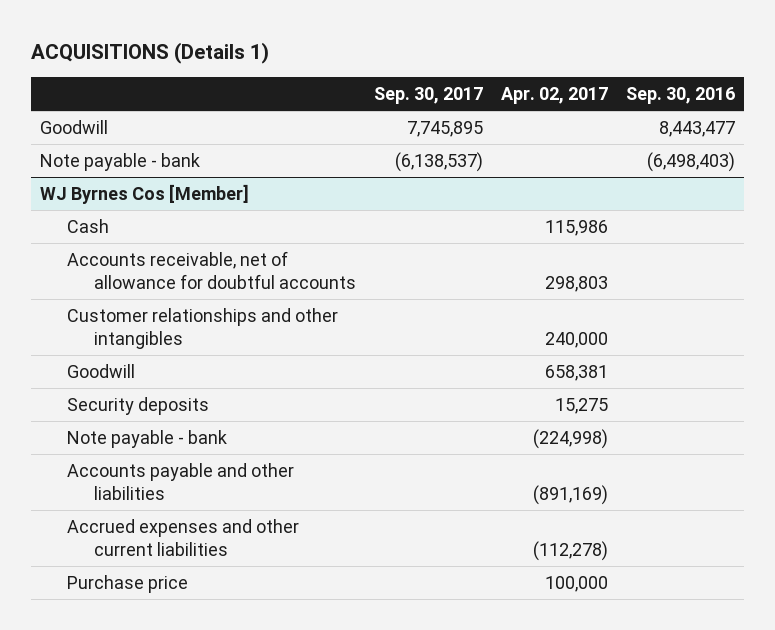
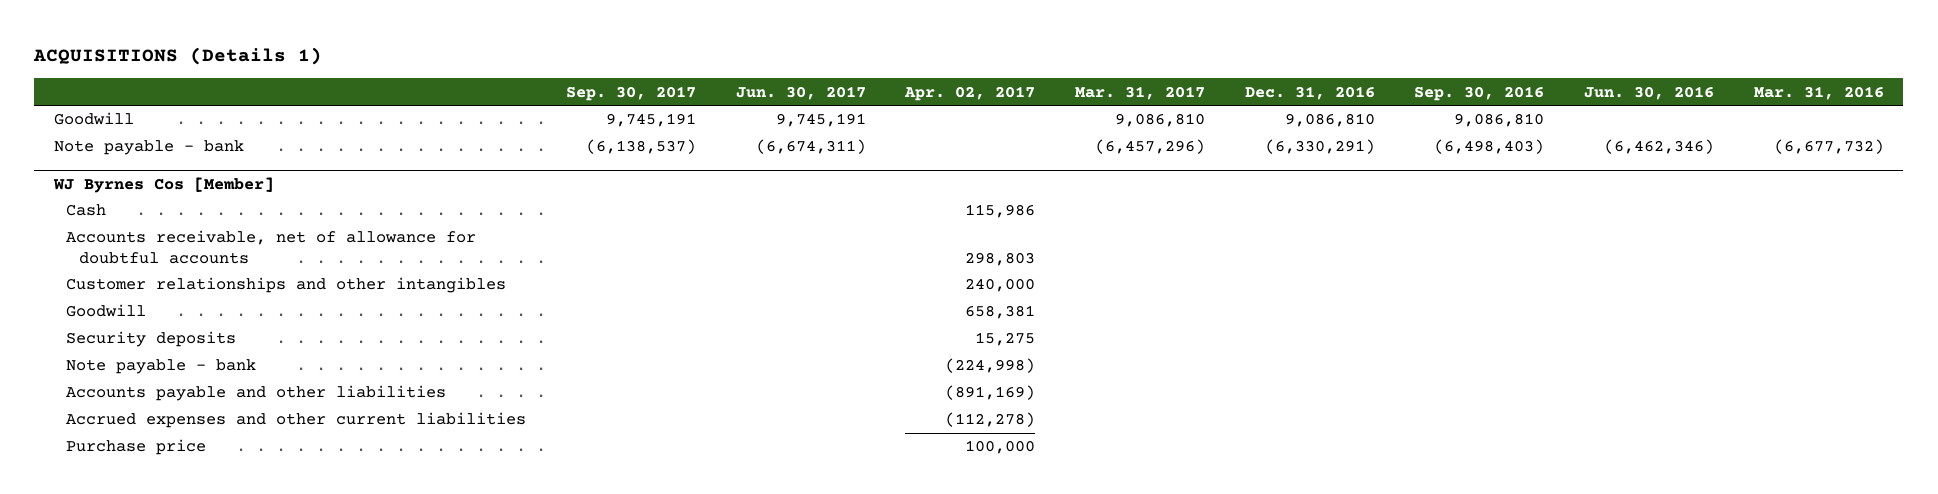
none -> [735,85,866,100] Jun. 30, 2017
none -> [1075,85,1206,100] Mar. 31, 2017
none -> [1244,85,1375,100] Dec. 31, 2016
none -> [1583,85,1714,100] Jun. 30, 2016
none -> [1753,85,1884,100] Mar. 31, 2016
[406,120,483,137] 7,745,895 -> [606,113,697,128] 9,745,191
[658,120,735,137] 8,443,477 -> [1454,113,1545,128] 9,086,810

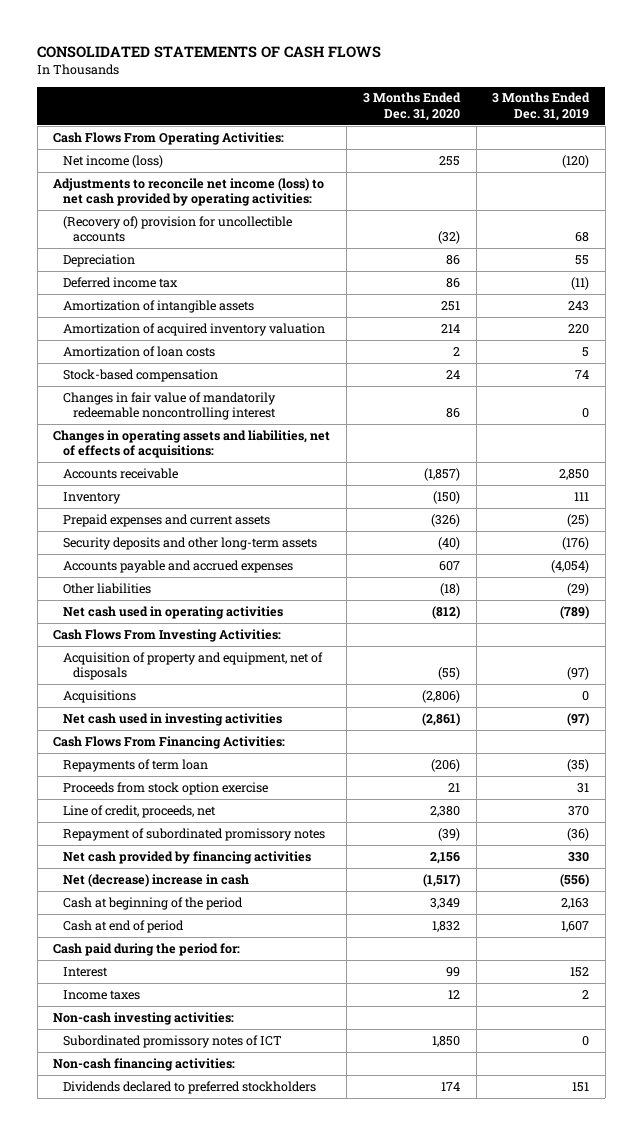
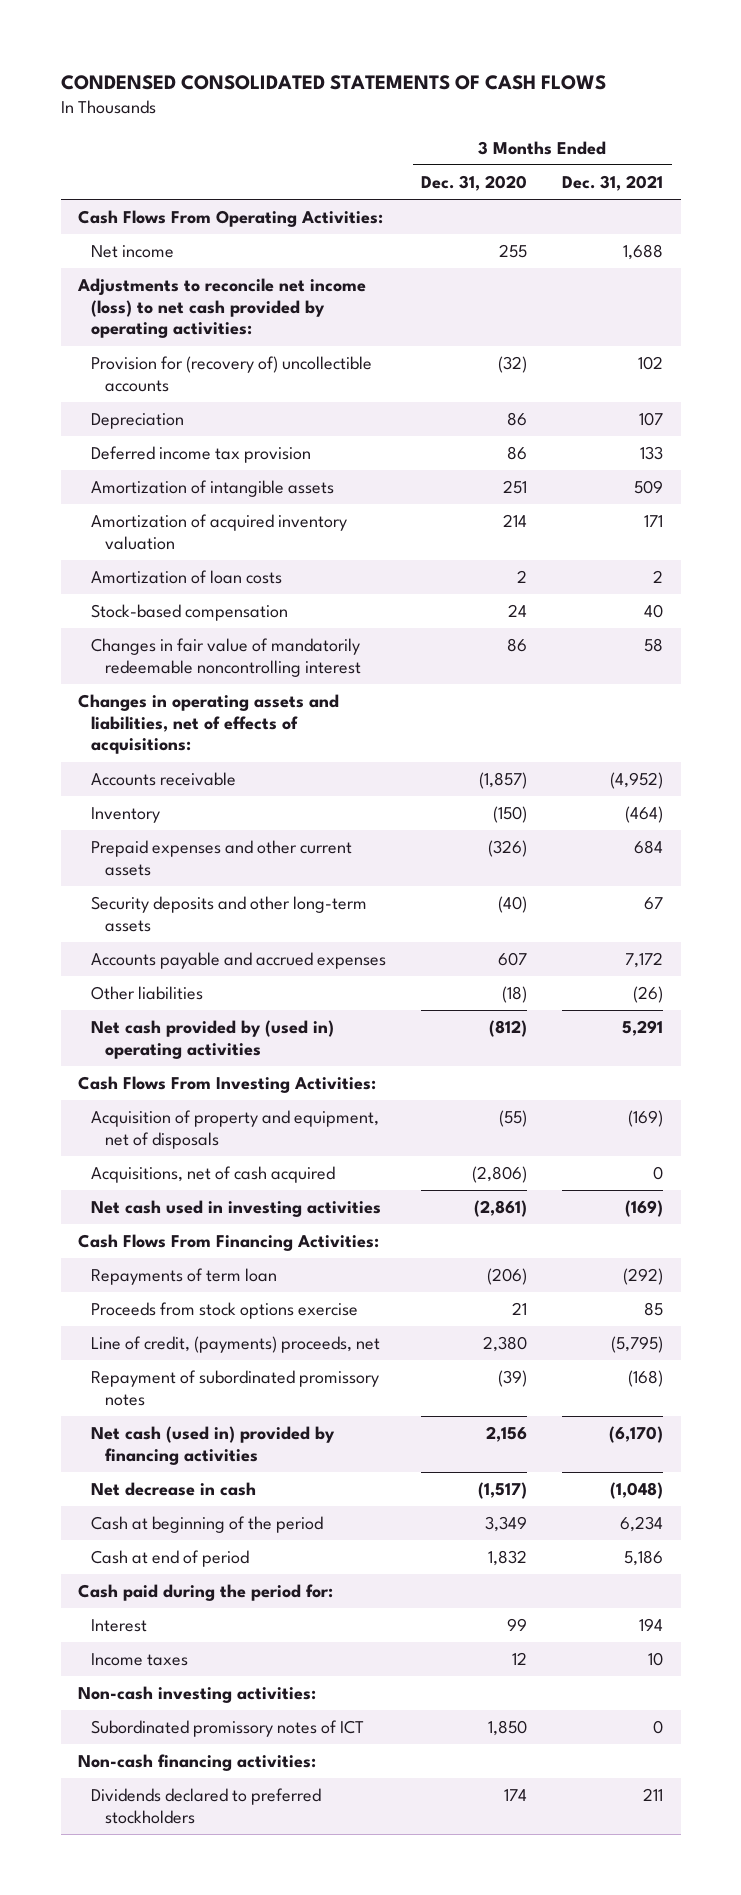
[37,45,382,58] CONSOLIDATED STATEMENTS OF CASH FLOWS -> [60,74,606,90] CONDENSED CONSOLIDATED STATEMENTS OF CASH FLOWS
[492,92,591,121] 3 Months Ended Dec. 31, 2019 -> none
none -> [562,174,664,191] Dec. 31, 2021
[63,154,164,168] Net income (loss) -> [91,244,175,258] Net income
[63,215,293,243] (Recovery of) provision for uncollectible accounts -> [91,355,373,392] Provision for (recovery of) uncollectible accounts
[63,276,179,288] Deferred income tax -> [91,445,312,463] Deferred income tax provision
[63,513,271,527] Prepaid expenses and current assets -> [91,839,353,876] Prepaid expenses and other current assets
[63,605,284,619] Net cash used in operating activities -> [91,1019,335,1059] Net cash provided by (used in) operating activities
[63,689,137,703] Acquisitions -> [91,1165,336,1183] Acquisitions, net of cash acquired
[63,781,269,795] Proceeds from stock option exercise -> [91,1301,359,1319] Proceeds from stock options exercise
[63,804,217,818] Line of credit, proceeds, net -> [91,1335,381,1353] Line of credit, (payments) proceeds, net
[63,850,312,864] Net cash provided by financing activities -> [91,1425,336,1465] Net cash (used in) provided by financing activities
[63,873,250,887] Net (decrease) increase in cash -> [91,1481,257,1496] Net decrease in cash

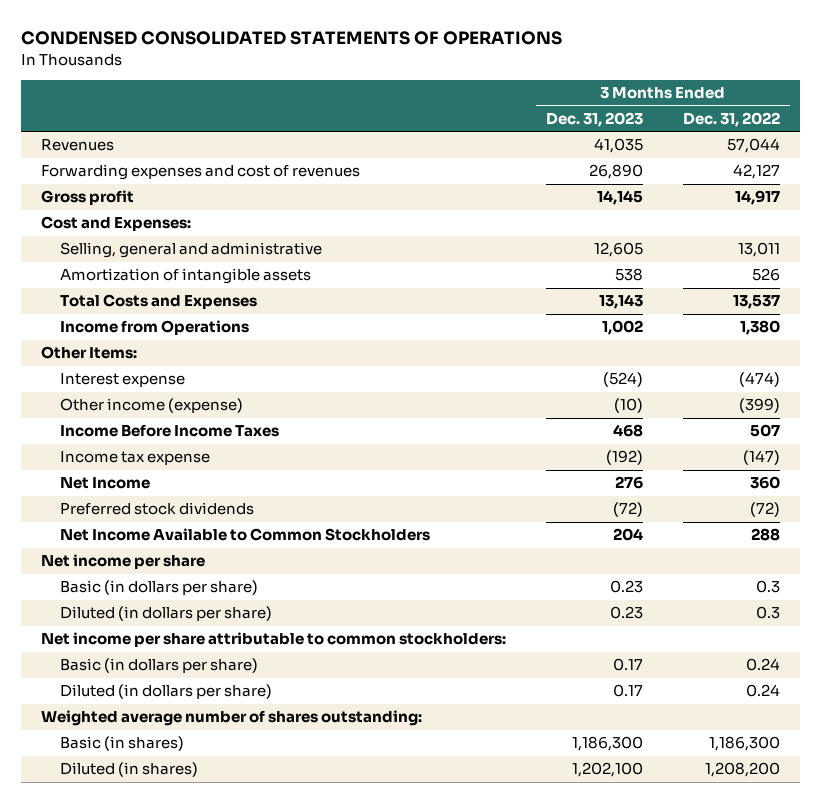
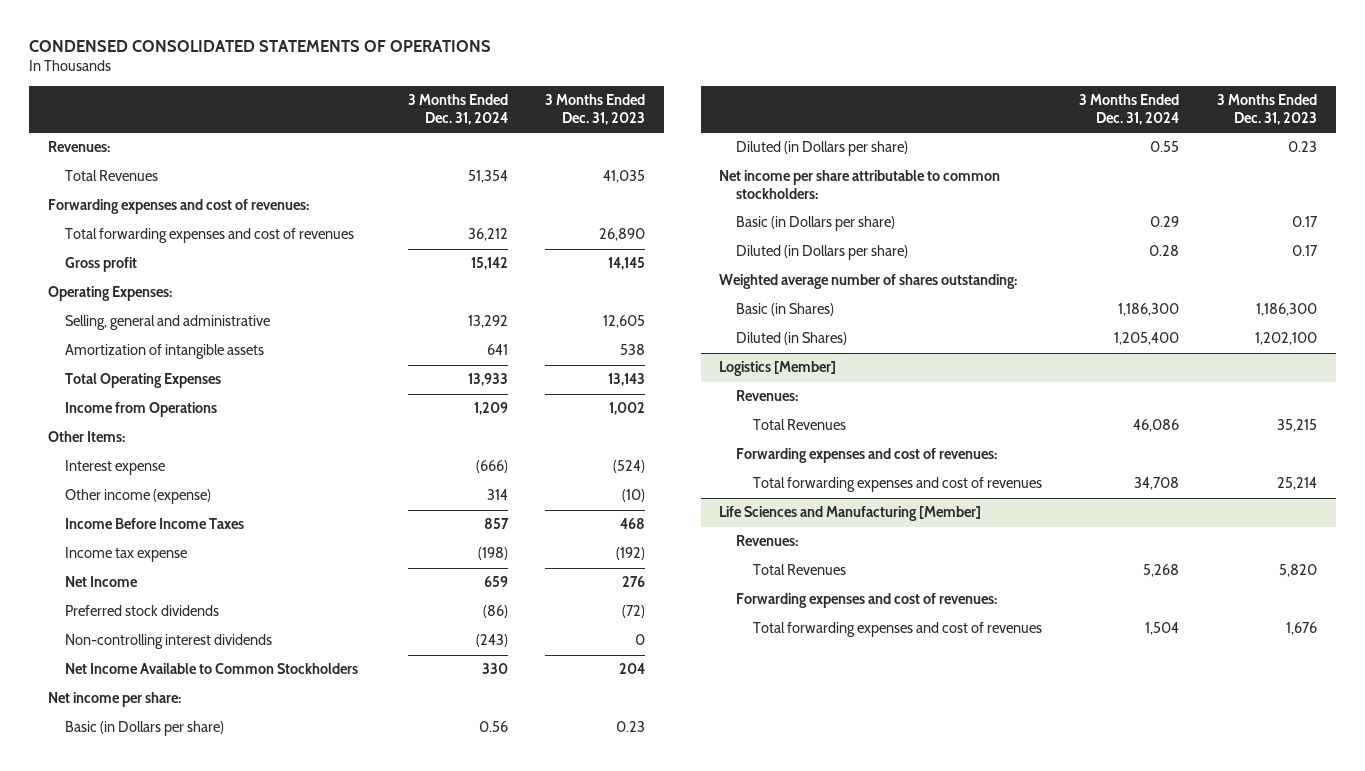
[683,111,781,127] Dec. 31, 2022 -> none
none -> [407,94,508,125] 3 Months Ended Dec. 31, 2024
none -> [47,141,110,153] Revenues:
[41,139,115,152] Revenues -> [64,170,158,182] Total Revenues
none -> [47,199,309,215] Forwarding expenses and cost of revenues:
[41,164,361,181] Forwarding expenses and cost of revenues -> [64,228,354,244] Total forwarding expenses and cost of revenues
[41,216,192,232] Cost and Expenses: -> [47,286,172,302] Operating Expenses:
[59,294,257,310] Total Costs and Expenses -> [64,373,221,389] Total Operating Expenses
none -> [64,634,272,650] Non-controlling interest dividends
[41,554,206,570] Net income per share -> [47,692,181,708] Net income per share:
[59,580,258,596] Basic (in dollars per share) -> [64,721,224,737] Basic (in Dollars per share)
[59,606,272,622] Diluted (in dollars per share) -> [736,141,909,157] Diluted (in Dollars per share)
[59,658,258,674] Basic (in dollars per share) -> [736,216,896,232] Basic (in Dollars per share)
[59,684,272,700] Diluted (in dollars per share) -> [736,245,909,261] Diluted (in Dollars per share)
[59,736,184,752] Basic (in shares) -> [736,303,835,317] Basic (in Shares)
[59,762,198,778] Diluted (in shares) -> [736,332,848,346] Diluted (in Shares)
none -> [719,361,837,377] Logistics [Member]
none -> [736,390,799,402] Revenues:
none -> [752,419,846,431] Total Revenues
none -> [736,448,998,464] Forwarding expenses and cost of revenues:
none -> [752,477,1042,493] Total forwarding expenses and cost of revenues
none -> [719,506,982,522] Life Sciences and Manufacturing [Member]
none -> [736,535,799,547] Revenues:
none -> [752,564,846,576] Total Revenues
none -> [736,593,998,609] Forwarding expenses and cost of revenues:
none -> [752,622,1042,638] Total forwarding expenses and cost of revenues

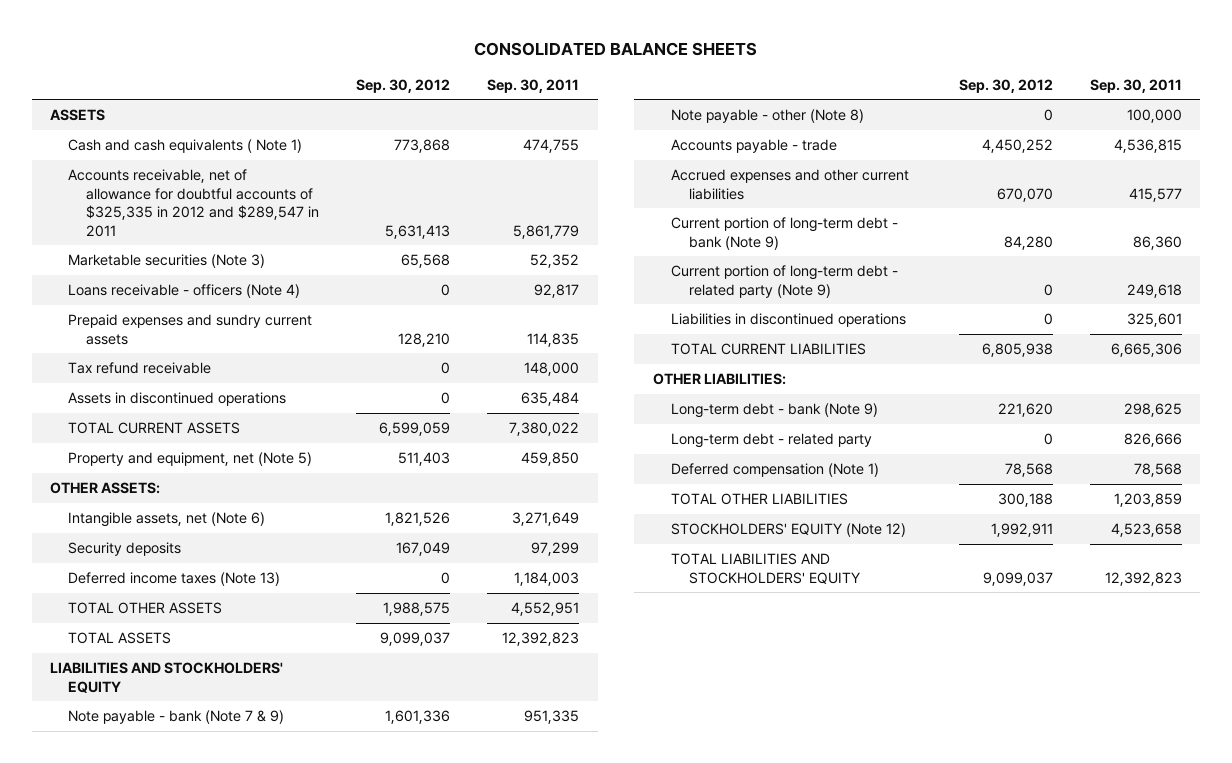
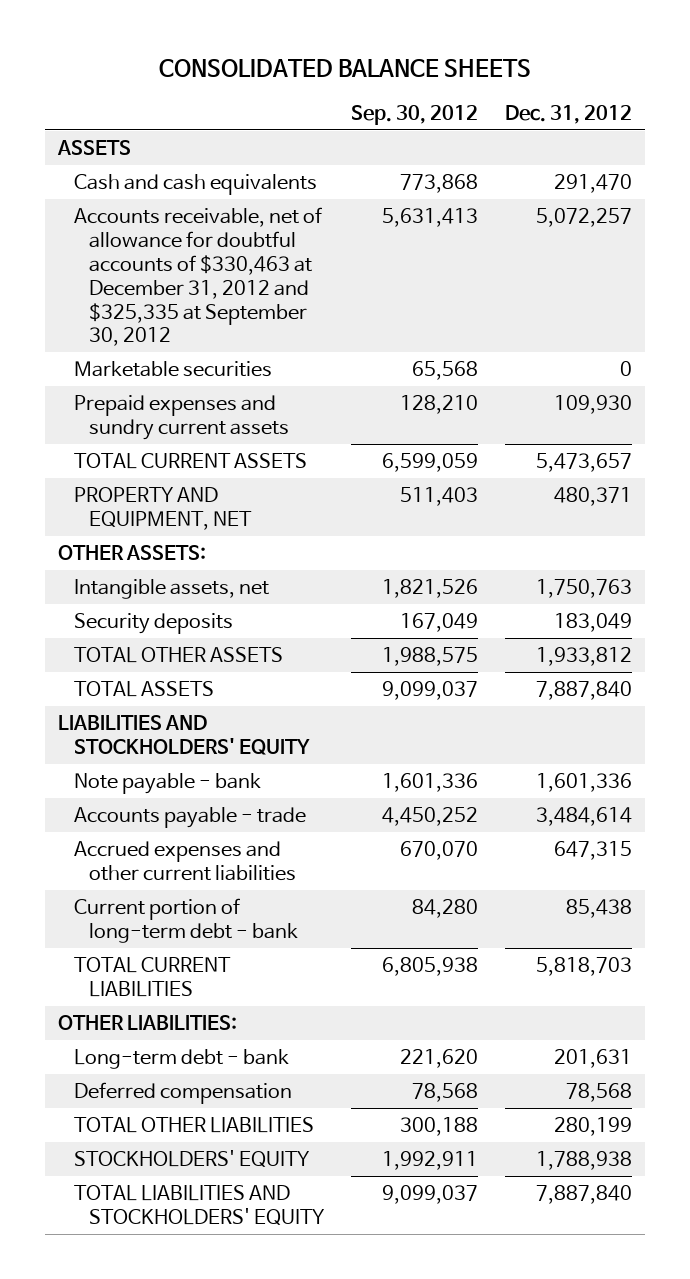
[487,78,580,93] Sep. 30, 2011 -> none
none -> [504,104,632,124] Dec. 31, 2012
[68,284,301,299] Loans receivable - officers (Note 4) -> none
[68,139,303,154] Cash and cash equivalents ( Note 1) -> [73,174,317,196] Cash and cash equivalents
[68,169,320,237] Accounts receivable, net of allowance for doubtful accounts of $325,335 in 2012 and $289,547 in 2011 -> [73,207,322,347] Accounts receivable, net of allowance for doubtful accounts of $330,463 at December 31, 2012 and $325,335 at September 30, 2012
[68,254,266,269] Marketable securities (Note 3) -> [73,361,272,378] Marketable securities
[68,362,212,375] Tax refund receivable -> none
[68,392,287,407] Assets in discontinued operations -> none
[68,452,313,467] Property and equipment, net (Note 5) -> [73,487,252,531] PROPERTY AND EQUIPMENT, NET
[68,512,266,528] Intangible assets, net (Note 6) -> [73,579,269,600] Intangible assets, net
[68,572,281,587] Deferred income taxes (Note 13) -> none
[670,109,864,124] Note payable - other (Note 8) -> none
[68,710,285,725] Note payable - bank (Note 7 & 9) -> [73,773,261,795] Note payable - bank
[670,265,898,298] Current portion of long-term debt - related party (Note 9) -> none
[670,313,906,328] Liabilities in discontinued operations -> none
[670,217,898,250] Current portion of long-term debt - bank (Note 9) -> [73,898,298,944] Current portion of long-term debt - bank
[670,433,872,449] Long-term debt - related party -> none
[670,403,878,419] Long-term debt - bank (Note 9) -> [73,1049,289,1070] Long-term debt - bank
[670,463,879,478] Deferred compensation (Note 1) -> [73,1082,292,1105] Deferred compensation
[670,523,906,538] STOCKHOLDERS' EQUITY (Note 12) -> [73,1150,310,1168] STOCKHOLDERS' EQUITY

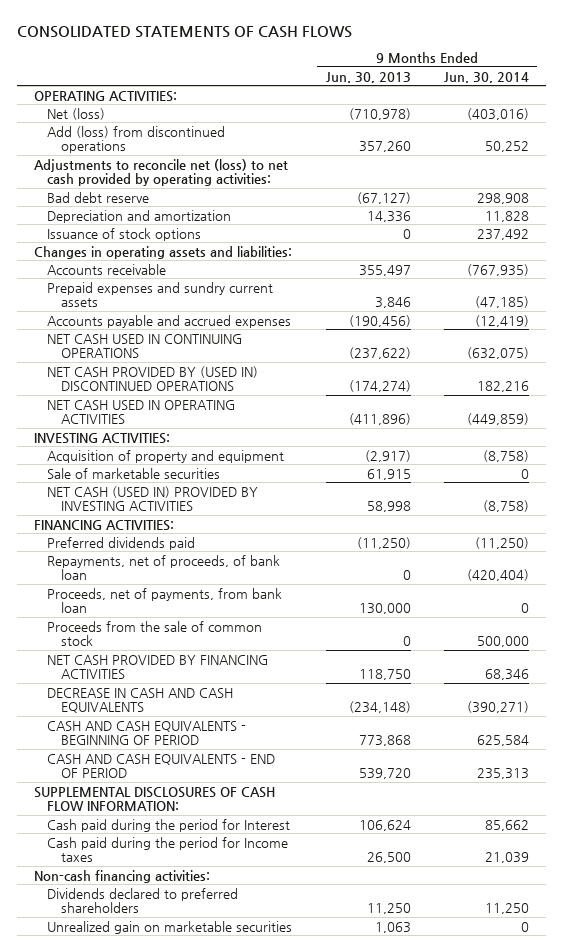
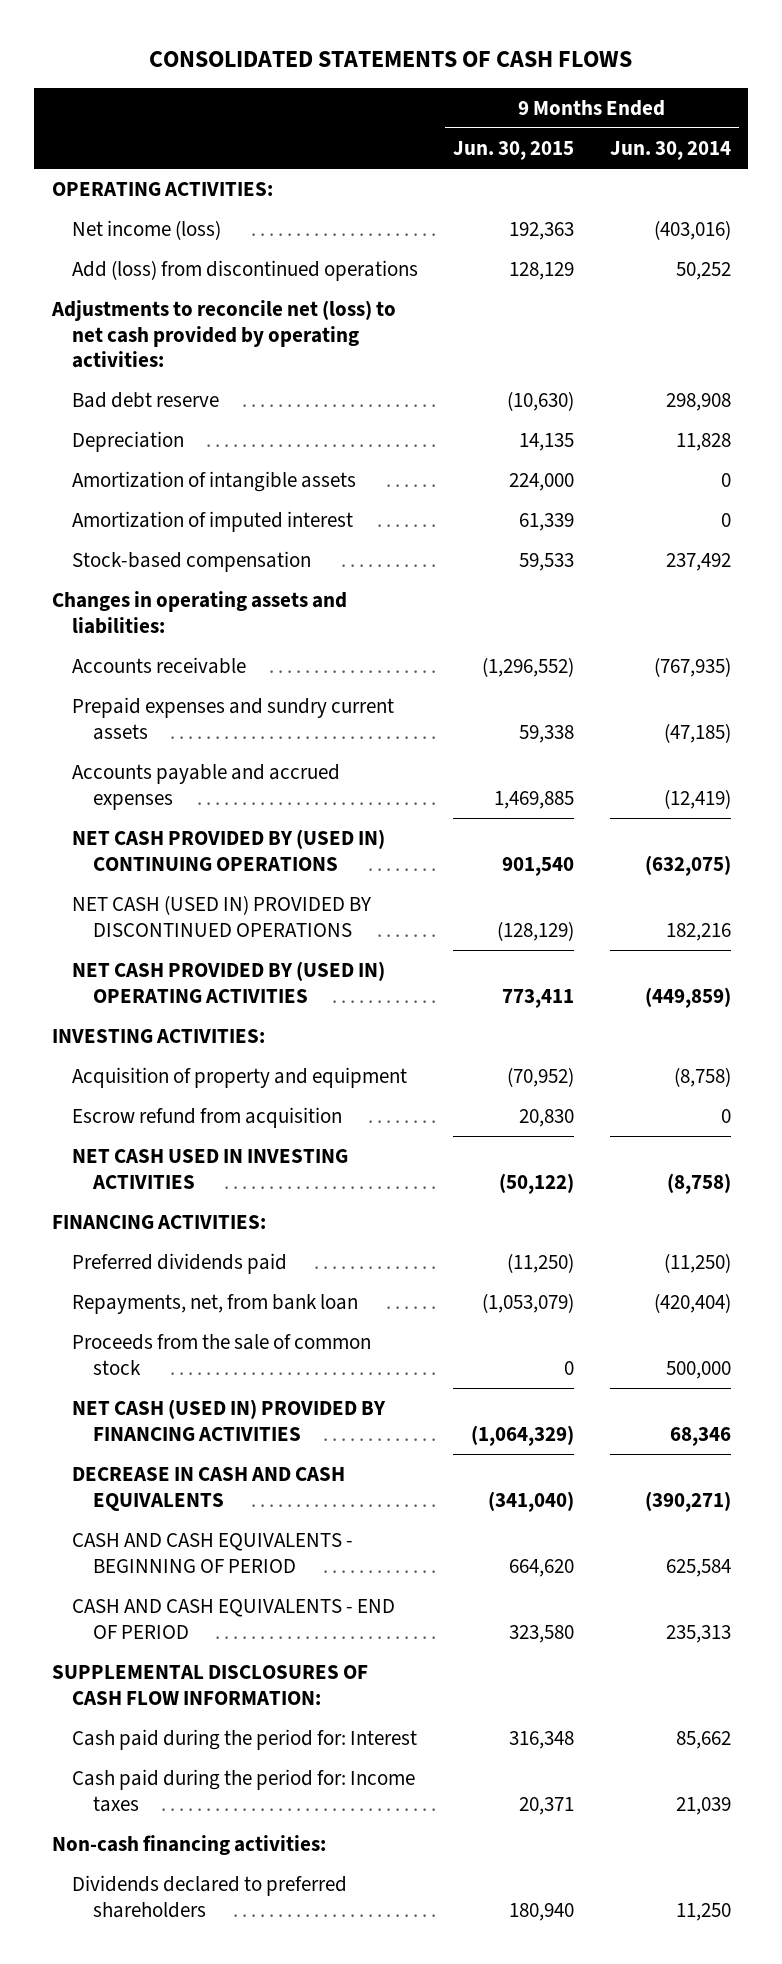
[325,71,411,83] Jun. 30, 2013 -> none
none -> [453,141,575,161] Jun. 30, 2015
[47,107,106,120] Net (loss) -> [72,220,222,241] Net income (loss)
[47,209,232,223] Depreciation and amortization -> [72,431,185,453] Depreciation
none -> [72,471,357,493] Amortization of intangible assets
none -> [72,511,354,533] Amortization of imputed interest
[47,227,202,241] Issuance of stock options -> [72,551,312,573] Stock-based compensation
[47,333,243,359] NET CASH USED IN CONTINUING OPERATIONS -> [72,829,386,871] NET CASH PROVIDED BY (USED IN) CONTINUING OPERATIONS
[47,365,259,392] NET CASH PROVIDED BY (USED IN) DISCONTINUED OPERATIONS -> [72,895,372,937] NET CASH (USED IN) PROVIDED BY DISCONTINUED OPERATIONS
[47,399,236,425] NET CASH USED IN OPERATING ACTIVITIES -> [72,961,386,1003] NET CASH PROVIDED BY (USED IN) OPERATING ACTIVITIES
[47,467,221,479] Sale of marketable securities -> none
none -> [72,1107,343,1129] Escrow refund from acquisition
[47,485,259,512] NET CASH (USED IN) PROVIDED BY INVESTING ACTIVITIES -> [72,1149,349,1189] NET CASH USED IN INVESTING ACTIVITIES
[47,587,283,614] Proceeds, net of payments, from bank loan -> none
[47,554,281,581] Repayments, net of proceeds, of bank loan -> [72,1294,359,1315] Repayments, net, from bank loan
[47,654,269,680] NET CASH PROVIDED BY FINANCING ACTIVITIES -> [72,1399,387,1441] NET CASH (USED IN) PROVIDED BY FINANCING ACTIVITIES
[47,818,291,832] Cash paid during the period for Interest -> [72,1729,418,1751] Cash paid during the period for: Interest
[47,836,289,863] Cash paid during the period for Income taxes -> [72,1769,416,1812] Cash paid during the period for: Income taxes
[47,920,293,934] Unrealized gain on marketable securities -> none

